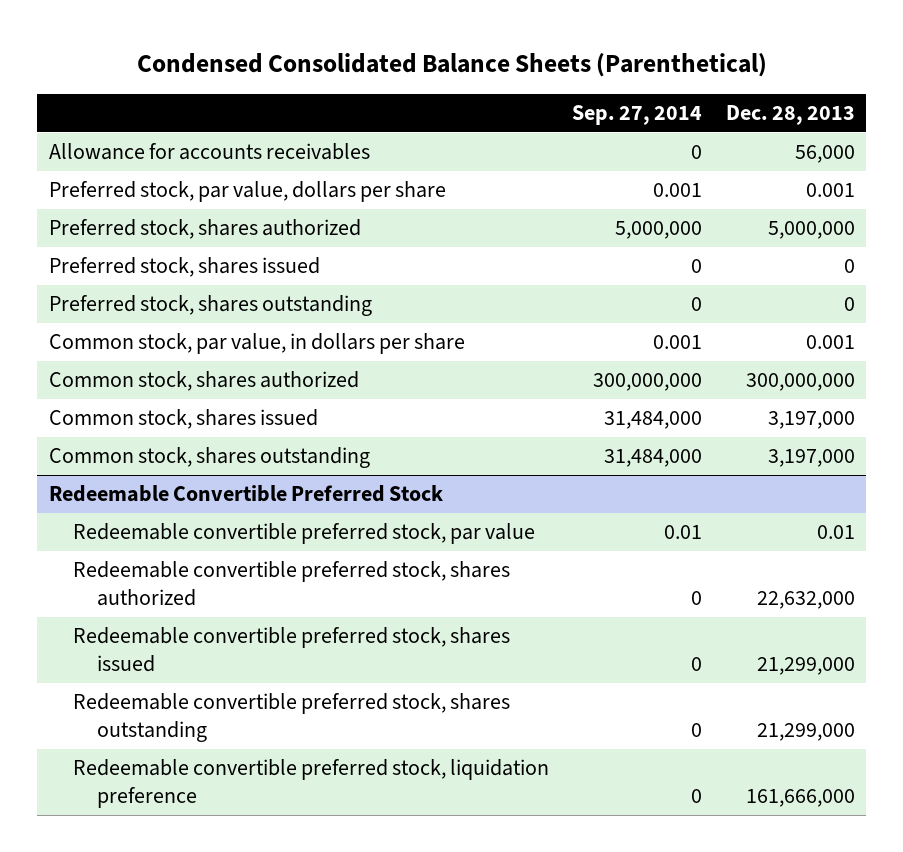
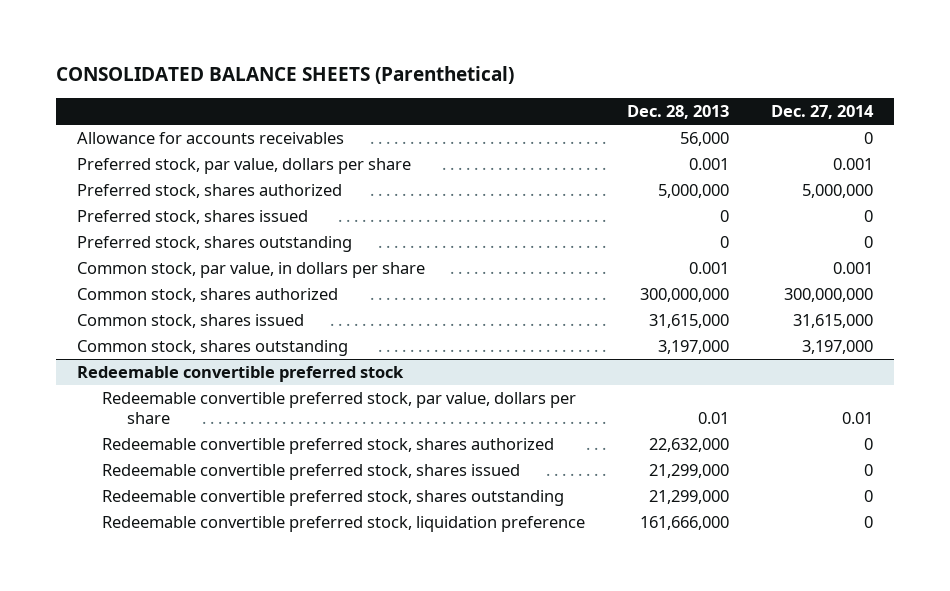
[136,52,767,77] Condensed Consolidated Balance Sheets (Parenthetical) -> [55,66,514,85] CONSOLIDATED BALANCE SHEETS (Parenthetical)
[572,105,703,126] Sep. 27, 2014 -> none
none -> [770,105,874,120] Dec. 27, 2014
[767,411,855,430] 3,197,000 -> [648,314,729,329] 31,615,000
[48,485,443,503] Redeemable Convertible Preferred Stock -> [76,366,404,383] Redeemable convertible preferred stock
[73,523,536,545] Redeemable convertible preferred stock, par value -> [101,392,576,424] Redeemable convertible preferred stock, par value, dollars per share

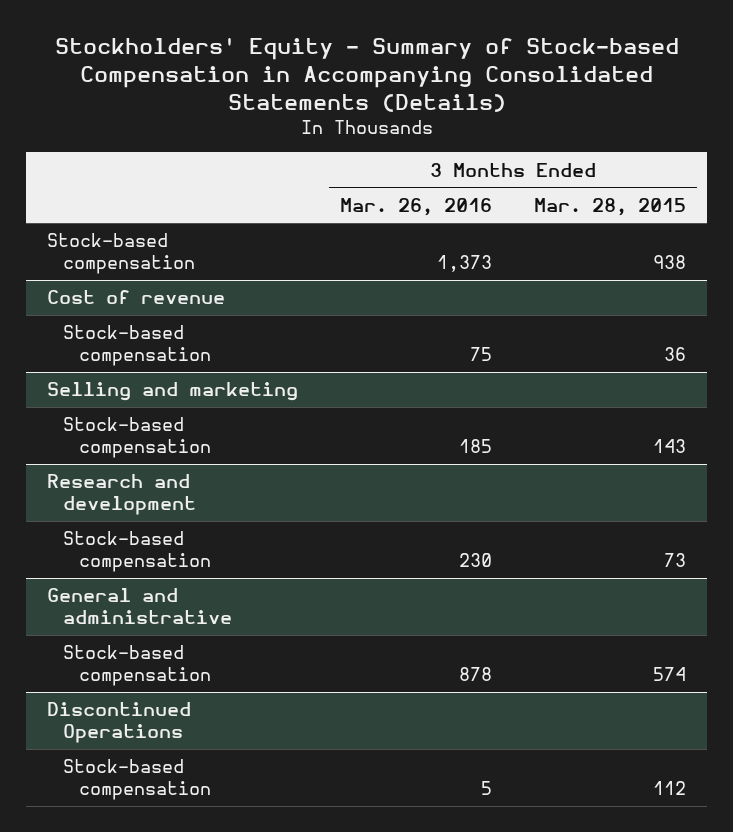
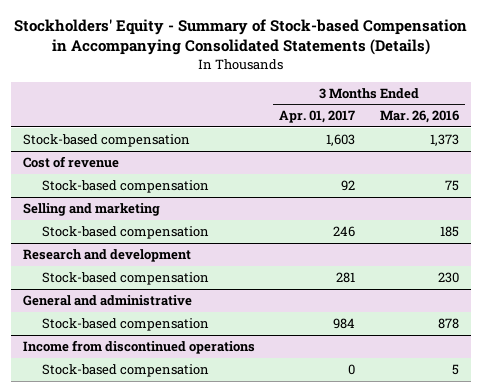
[534,197,687,216] Mar. 28, 2015 -> none
none -> [279,110,356,124] Apr. 01, 2017
[46,702,191,744] Discontinued Operations -> [23,339,256,354] Income from discontinued operations

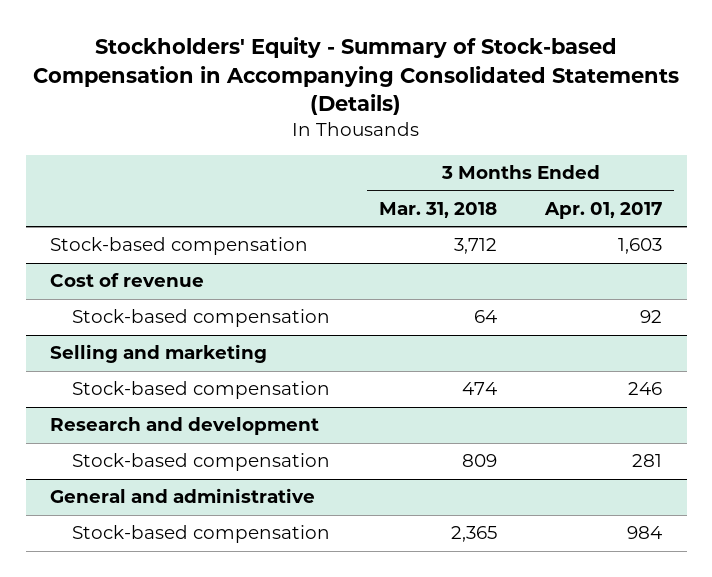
[379,110,459,124] Mar. 26, 2016 -> none
none -> [378,201,497,218] Mar. 31, 2018
[23,339,256,354] Income from discontinued operations -> none
[41,363,209,377] Stock-based compensation -> none

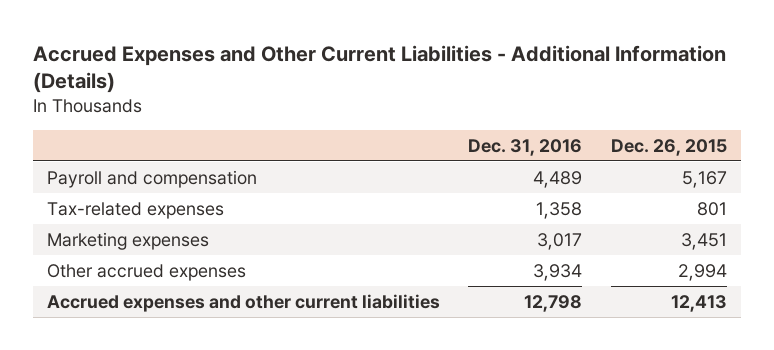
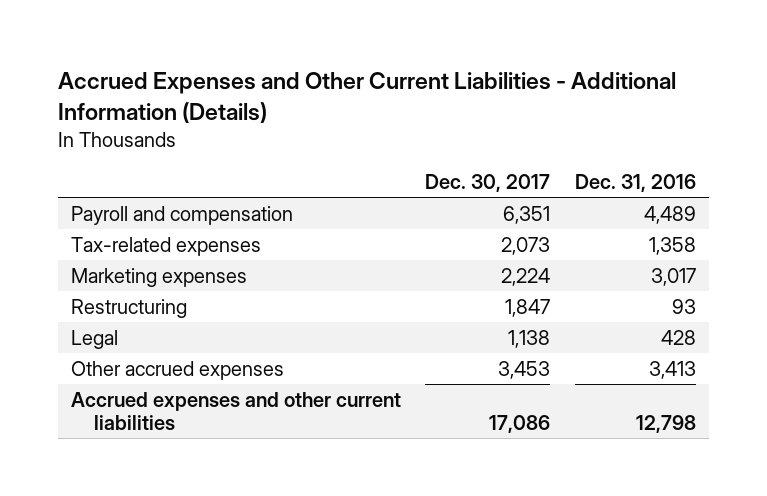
[610,138,727,156] Dec. 26, 2015 -> none
none -> [425,174,551,193] Dec. 30, 2017
none -> [70,298,187,318] Restructuring
none -> [70,329,118,349] Legal
[533,263,583,281] 3,934 -> [649,360,697,379] 3,413

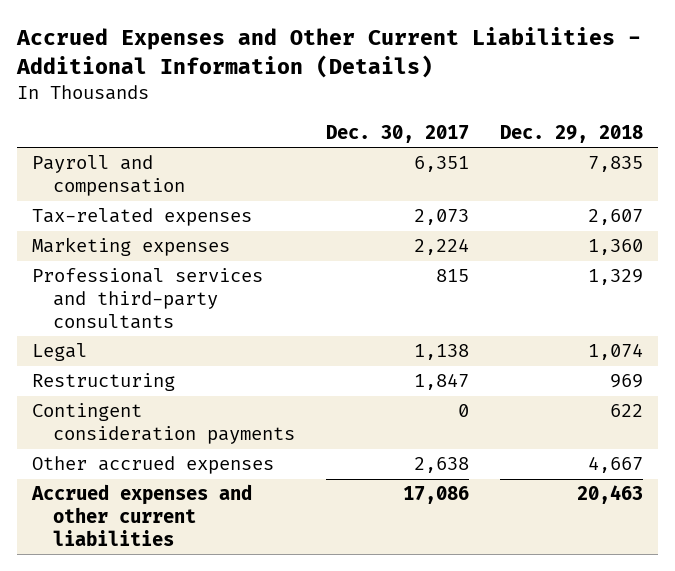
[575,174,697,193] Dec. 31, 2016 -> none
none -> [499,124,643,143] Dec. 29, 2018
none -> [32,268,264,329] Professional services and third-party consultants
[70,298,187,318] Restructuring -> [32,373,176,392] Restructuring
none -> [32,403,295,445] Contingent consideration payments
[498,360,551,379] 3,453 -> [413,457,469,474] 2,638

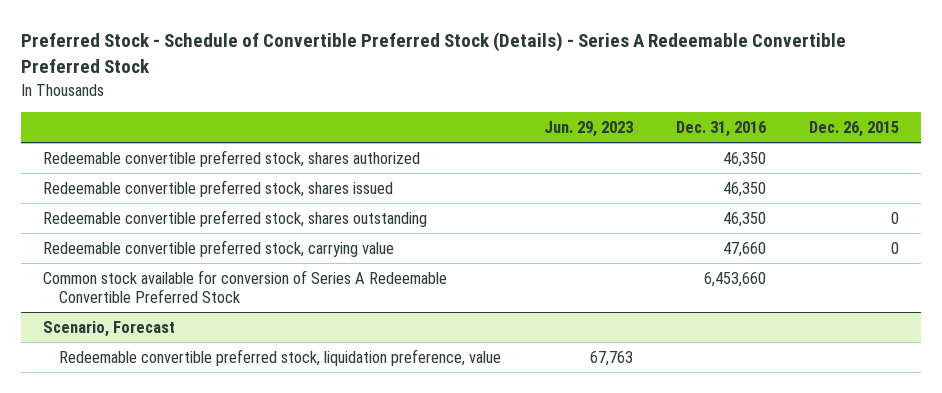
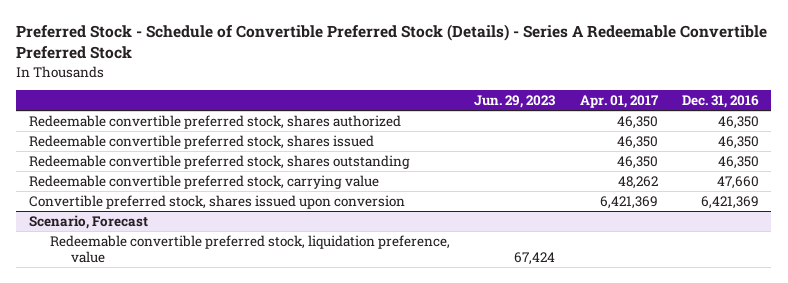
[809,121,900,138] Dec. 26, 2015 -> none
none -> [579,95,659,109] Apr. 01, 2017
[43,269,448,304] Common stock available for conversion of Series A Redeemable Convertible Preferred Stock -> [28,194,405,209] Convertible preferred stock, shares issued upon conversion
[703,271,766,287] 6,453,660 -> [701,195,760,209] 6,421,369
[589,350,633,366] 67,763 -> [514,252,556,266] 67,424

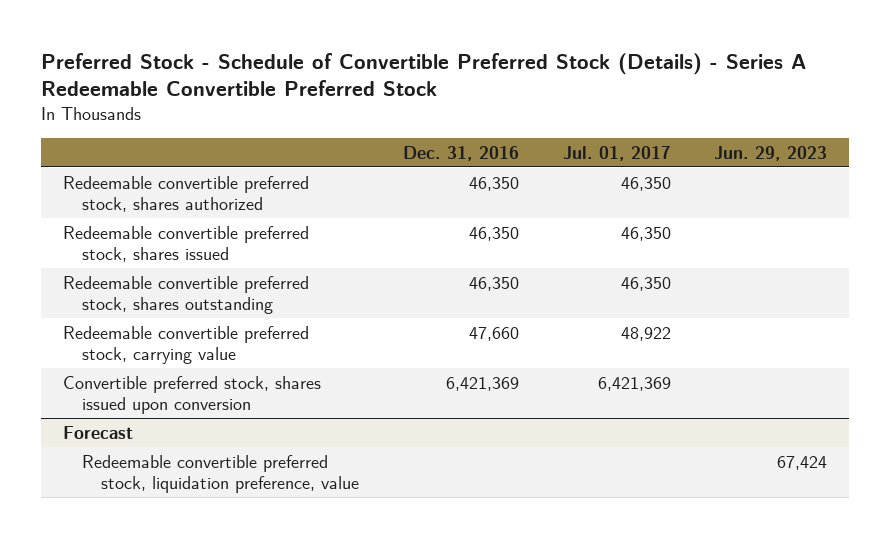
[579,95,659,109] Apr. 01, 2017 -> none
none -> [562,145,671,161] Jul. 01, 2017
[28,214,148,229] Scenario, Forecast -> [63,425,134,439] Forecast

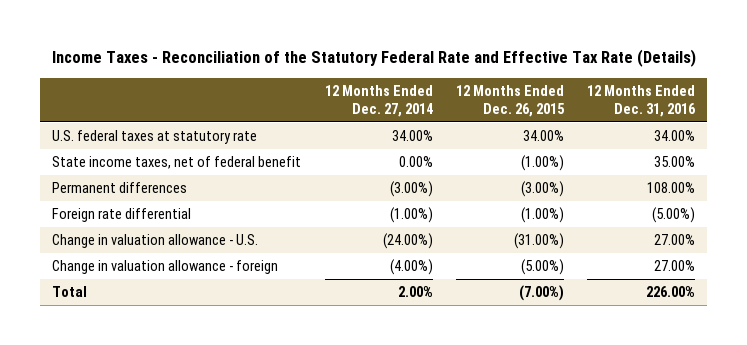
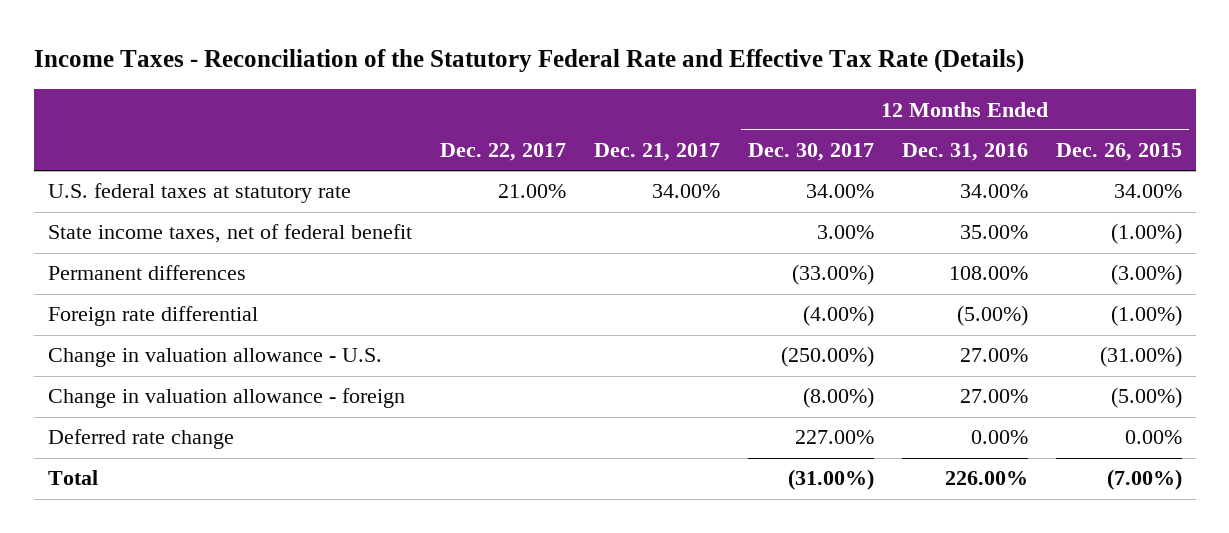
[324,84,433,117] 12 Months Ended Dec. 27, 2014 -> none
none -> [439,143,566,162] Dec. 22, 2017
none -> [593,143,720,162] Dec. 21, 2017
none -> [747,143,874,162] Dec. 30, 2017
none -> [47,429,234,450] Deferred rate change

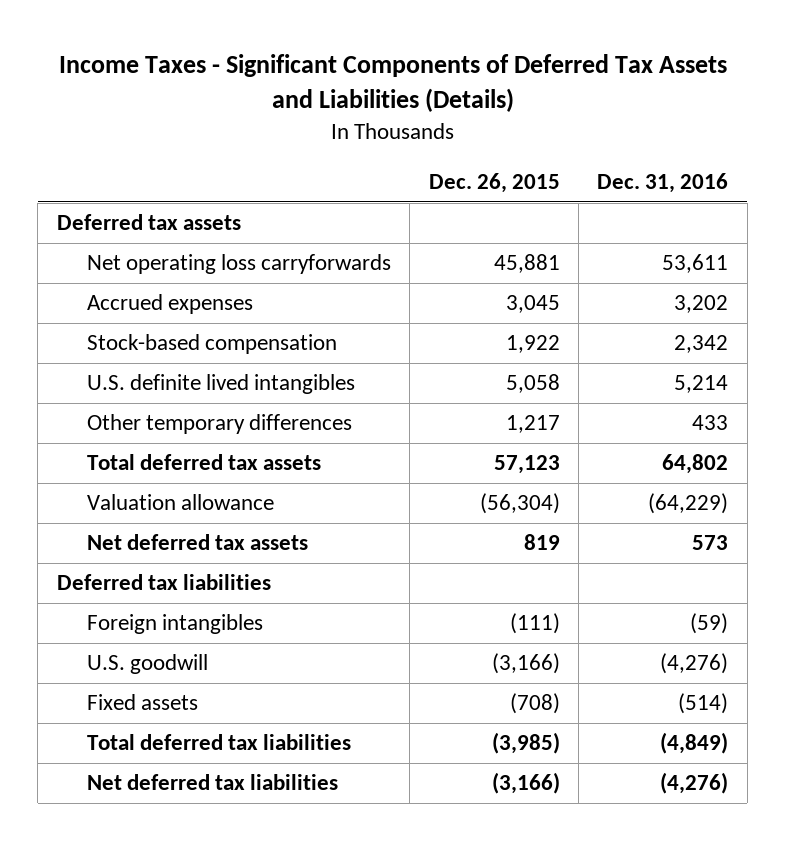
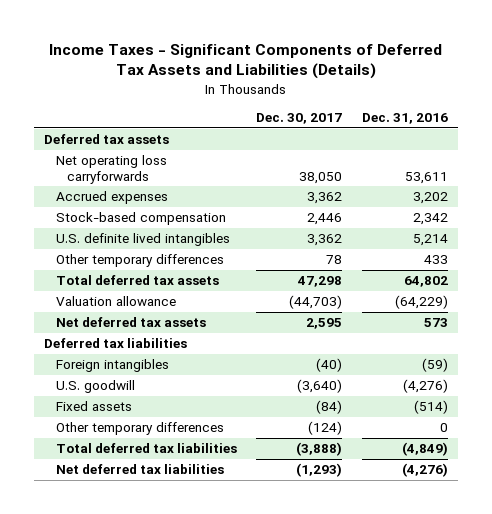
[428,172,560,193] Dec. 26, 2015 -> none
none -> [256,113,343,125] Dec. 30, 2017
none -> [55,422,224,436] Other temporary differences

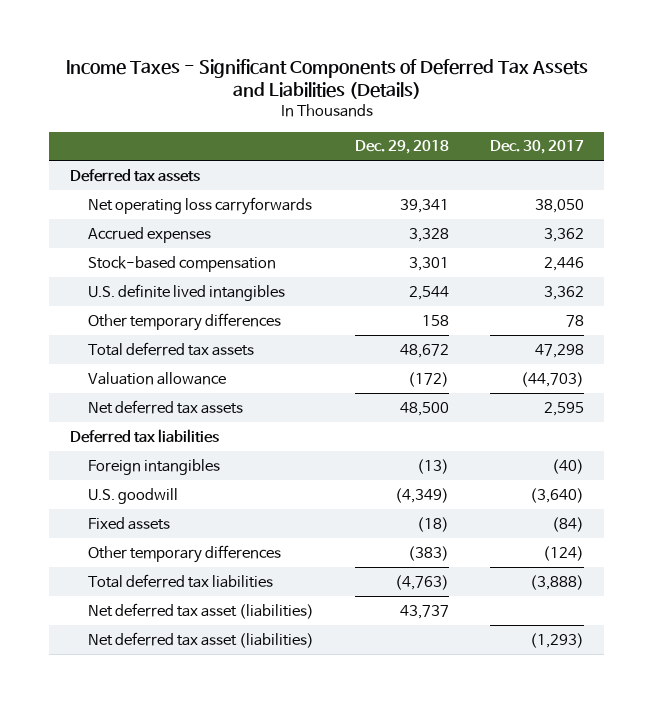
[362,113,449,125] Dec. 31, 2016 -> none
none -> [354,140,449,155] Dec. 29, 2018
none -> [88,602,315,619] Net deferred tax asset (liabilities)
[55,464,224,475] Net deferred tax liabilities -> [88,631,315,648] Net deferred tax asset (liabilities)

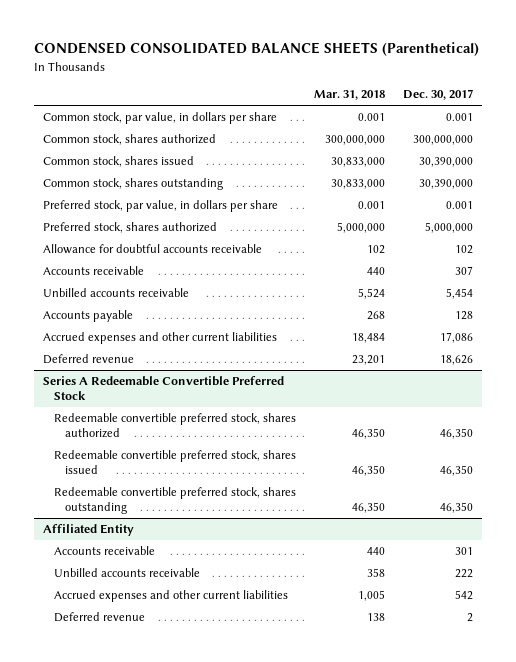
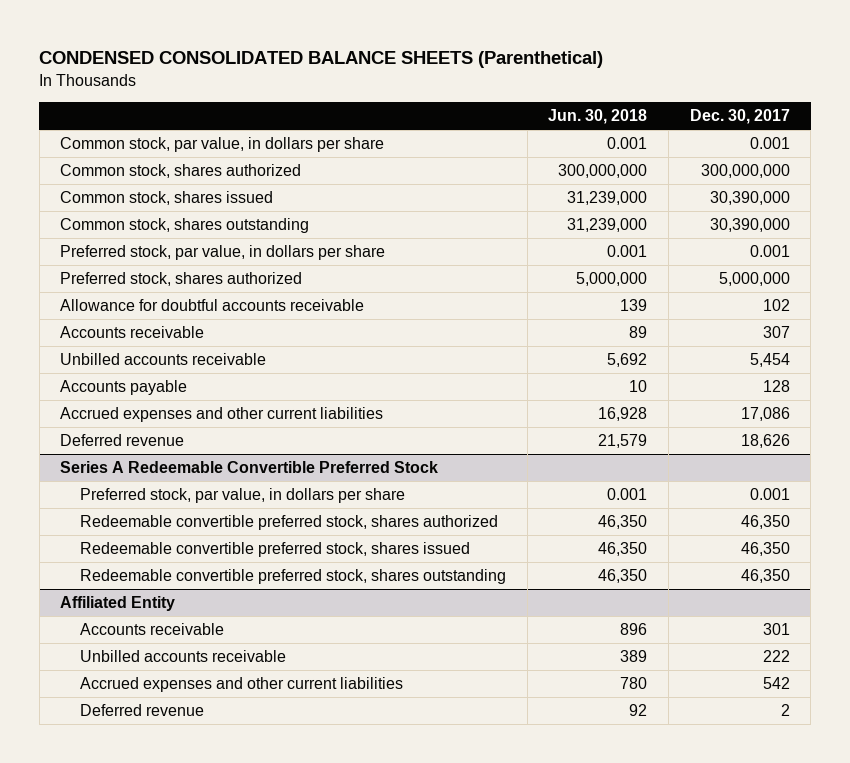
[314,90,386,101] Mar. 31, 2018 -> none
none -> [548,109,648,125] Jun. 30, 2018
none -> [80,488,406,504] Preferred stock, par value, in dollars per share

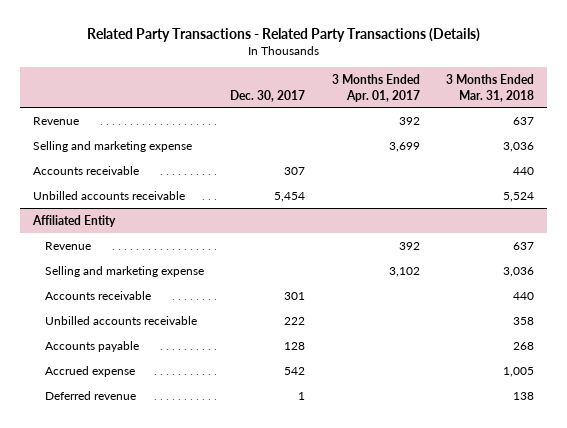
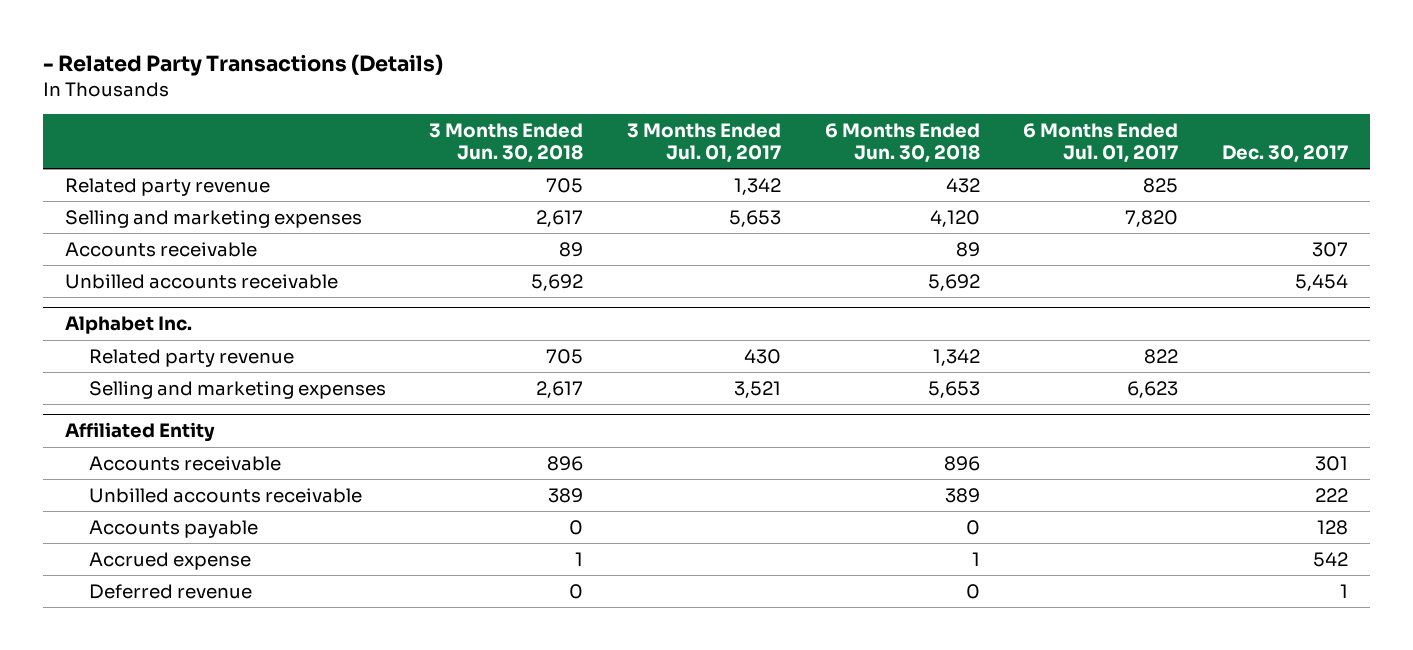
[86,27,480,42] Related Party Transactions - Related Party Transactions (Details) -> [43,54,444,77] - Related Party Transactions (Details)
[331,74,420,102] 3 Months Ended Apr. 01, 2017 -> none
[445,74,534,102] 3 Months Ended Mar. 31, 2018 -> none
none -> [429,123,584,163] 3 Months Ended Jun. 30, 2018
none -> [627,123,782,163] 3 Months Ended Jul. 01, 2017
none -> [824,123,980,163] 6 Months Ended Jun. 30, 2018
none -> [1023,123,1179,163] 6 Months Ended Jul. 01, 2017
[33,116,80,125] Revenue -> [64,177,270,196] Related party revenue
[33,140,193,152] Selling and marketing expense -> [64,209,362,228] Selling and marketing expenses
none -> [64,316,192,335] Alphabet Inc.
none -> [88,348,294,367] Related party revenue
none -> [88,380,386,399] Selling and marketing expenses
[44,241,91,250] Revenue -> none
[44,265,204,277] Selling and marketing expense -> none

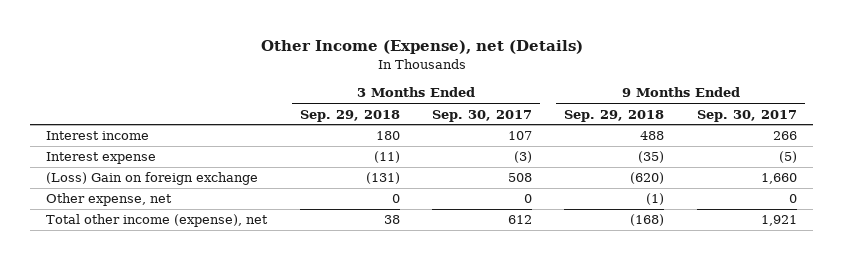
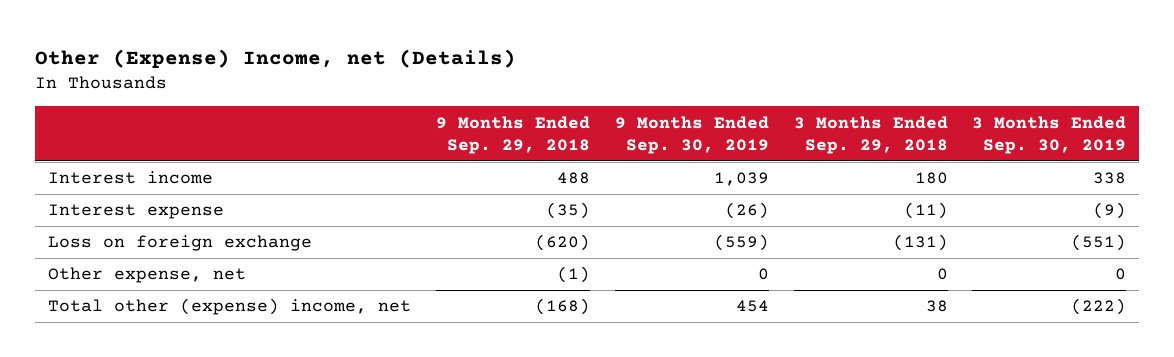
[260,39,583,54] Other Income (Expense), net (Details) -> [35,48,517,68] Other (Expense) Income, net (Details)
[432,109,533,122] Sep. 30, 2017 -> none
[696,109,797,122] Sep. 30, 2017 -> none
none -> [614,115,769,154] 9 Months Ended Sep. 30, 2019
none -> [972,115,1127,154] 3 Months Ended Sep. 30, 2019
[46,172,259,186] (Loss) Gain on foreign exchange -> [47,235,312,252] Loss on foreign exchange
[46,214,269,228] Total other income (expense), net -> [47,298,411,316] Total other (expense) income, net

